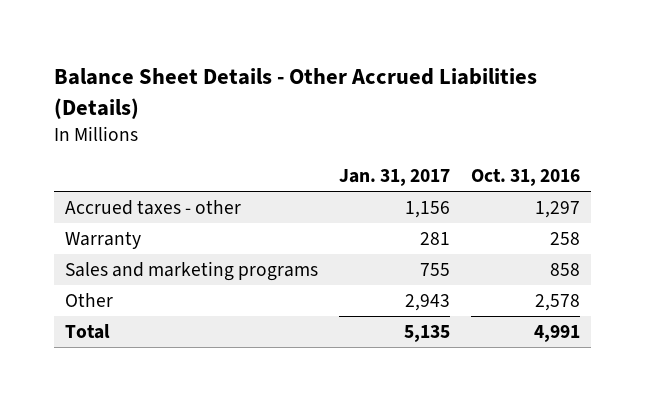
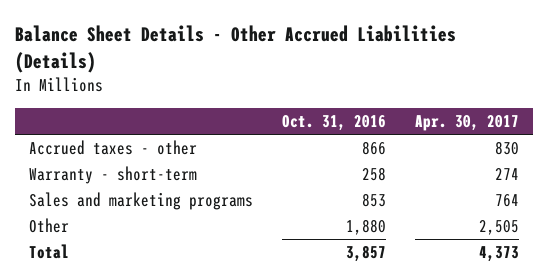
[338,169,450,187] Jan. 31, 2017 -> none
none -> [414,115,519,132] Apr. 30, 2017
[535,200,581,218] 1,297 -> [361,141,386,156] 866
[64,230,141,249] Warranty -> [29,166,198,185] Warranty - short-term
[550,262,581,276] 858 -> [361,193,386,208] 853
[535,293,581,311] 2,578 -> [345,219,386,236] 1,880
[534,324,581,342] 4,991 -> [345,245,386,263] 3,857

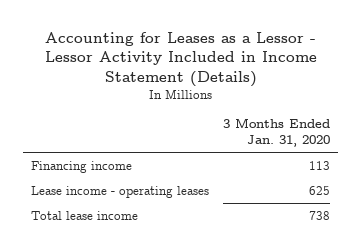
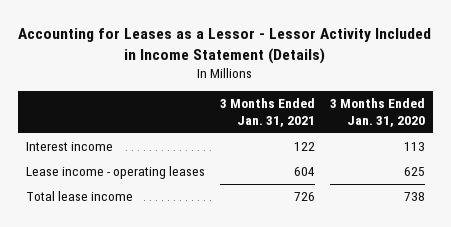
none -> [219,98,315,128] 3 Months Ended Jan. 31, 2021
[30,160,132,173] Financing income -> [25,142,113,152] Interest income

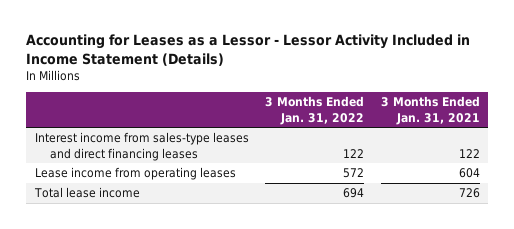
[330,98,426,128] 3 Months Ended Jan. 31, 2020 -> none
none -> [265,96,365,125] 3 Months Ended Jan. 31, 2022
[25,142,113,152] Interest income -> [34,132,249,161] Interest income from sales-type leases and direct financing leases
[25,166,205,180] Lease income - operating leases -> [34,167,236,181] Lease income from operating leases

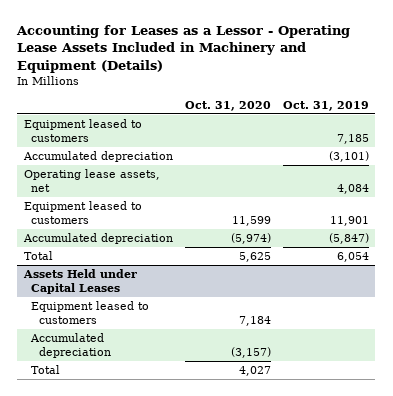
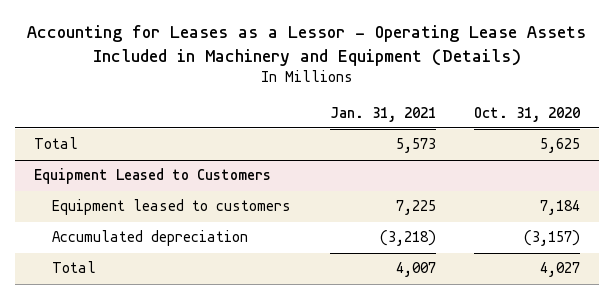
[283,100,370,111] Oct. 31, 2019 -> none
none -> [329,106,436,122] Jan. 31, 2021
[23,119,142,143] Equipment leased to customers -> none
[22,151,173,163] Accumulated depreciation -> none
[23,169,160,193] Operating lease assets, net -> none
[23,201,142,225] Equipment leased to customers -> none
[22,233,173,245] Accumulated depreciation -> none
[22,269,137,295] Assets Held under Capital Leases -> [34,168,272,185] Equipment Leased to Customers

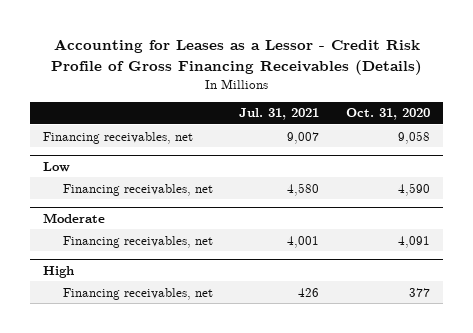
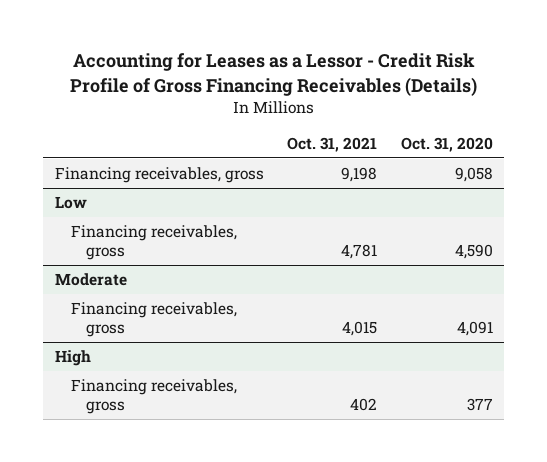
[239,108,320,121] Jul. 31, 2021 -> none
none -> [287,136,378,152] Oct. 31, 2021
[43,131,194,144] Financing receivables, net -> [54,167,264,184] Financing receivables, gross
[62,183,213,196] Financing receivables, net -> [70,225,237,260] Financing receivables, gross
[62,235,213,248] Financing receivables, net -> [70,302,237,337] Financing receivables, gross
[62,287,213,300] Financing receivables, net -> [70,379,237,414] Financing receivables, gross

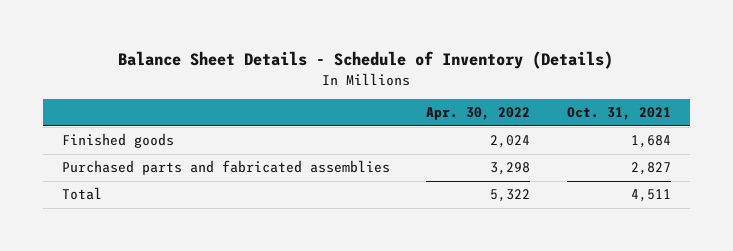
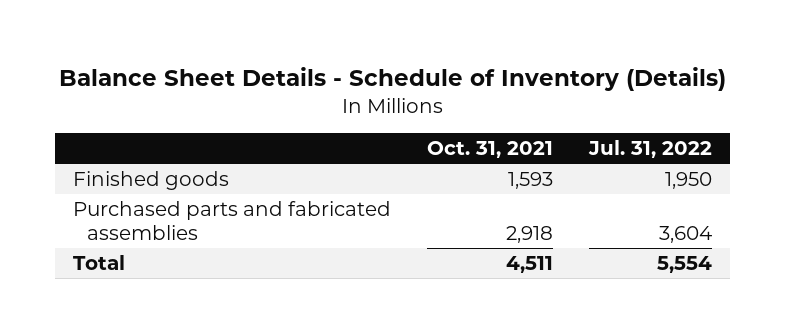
[426,107,531,121] Apr. 30, 2022 -> none
none -> [587,140,712,159] Jul. 31, 2022
[631,135,672,149] 1,684 -> [508,171,554,189] 1,593
[631,162,672,176] 2,827 -> [506,225,554,243] 2,918

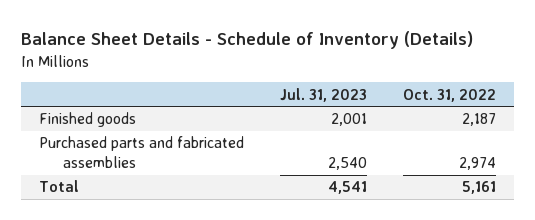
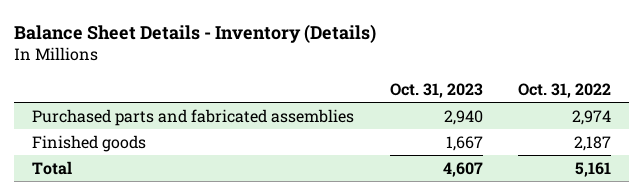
[21,31,474,50] Balance Sheet Details - Schedule of Inventory (Details) -> [14,23,377,43] Balance Sheet Details - Inventory (Details)
[280,87,368,102] Jul. 31, 2023 -> none
none -> [389,82,483,98] Oct. 31, 2023
[39,112,137,128] Finished goods -> [31,134,146,152] Finished goods

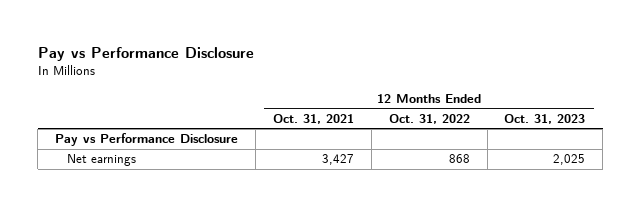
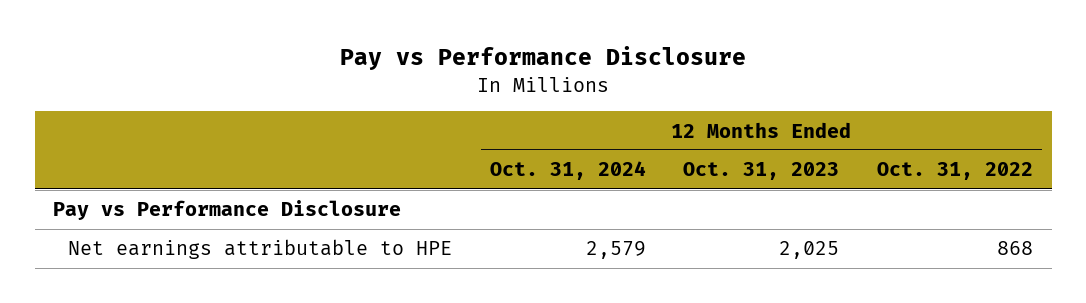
[272,113,354,124] Oct. 31, 2021 -> none
none -> [489,161,646,181] Oct. 31, 2024
[67,154,137,167] Net earnings -> [68,239,453,260] Net earnings attributable to HPE

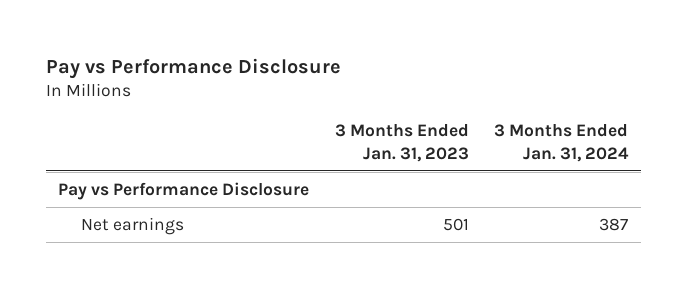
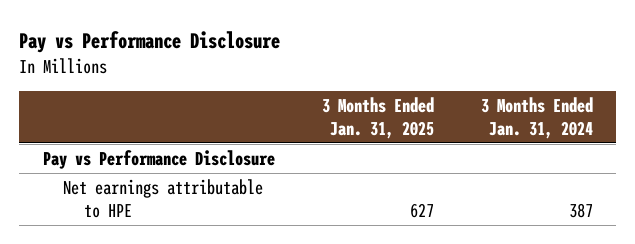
[334,124,469,162] 3 Months Ended Jan. 31, 2023 -> none
none -> [321,96,434,139] 3 Months Ended Jan. 31, 2025
[80,216,184,235] Net earnings -> [63,178,264,218] Net earnings attributable to HPE

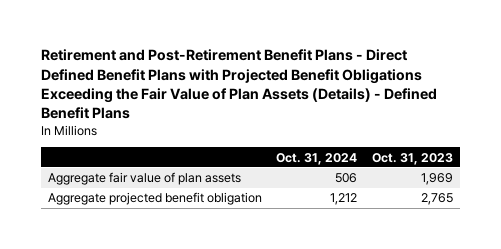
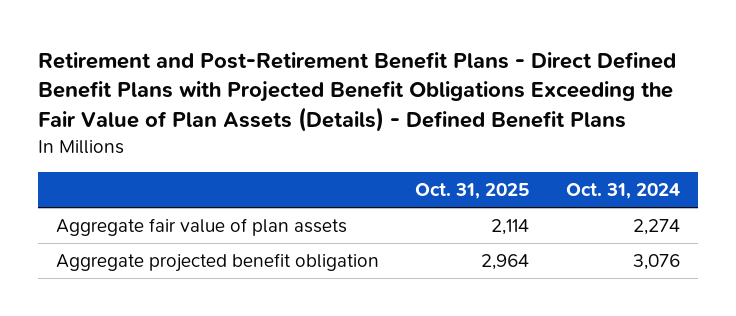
[371,152,453,165] Oct. 31, 2023 -> none
none -> [415,183,530,200] Oct. 31, 2025
[335,173,358,184] 506 -> [632,219,680,236] 2,274
[330,193,358,206] 1,212 -> [632,254,680,271] 3,076

